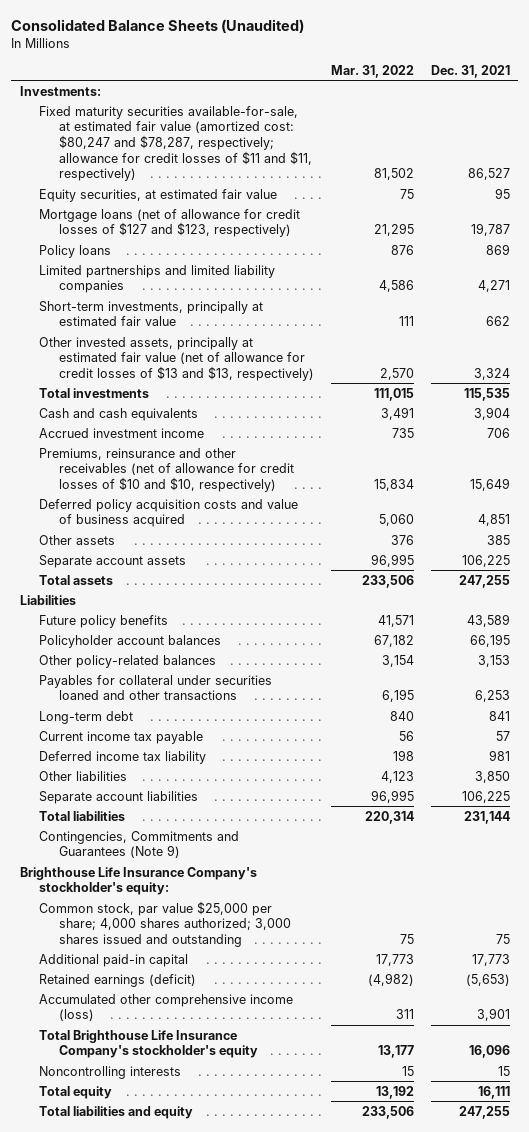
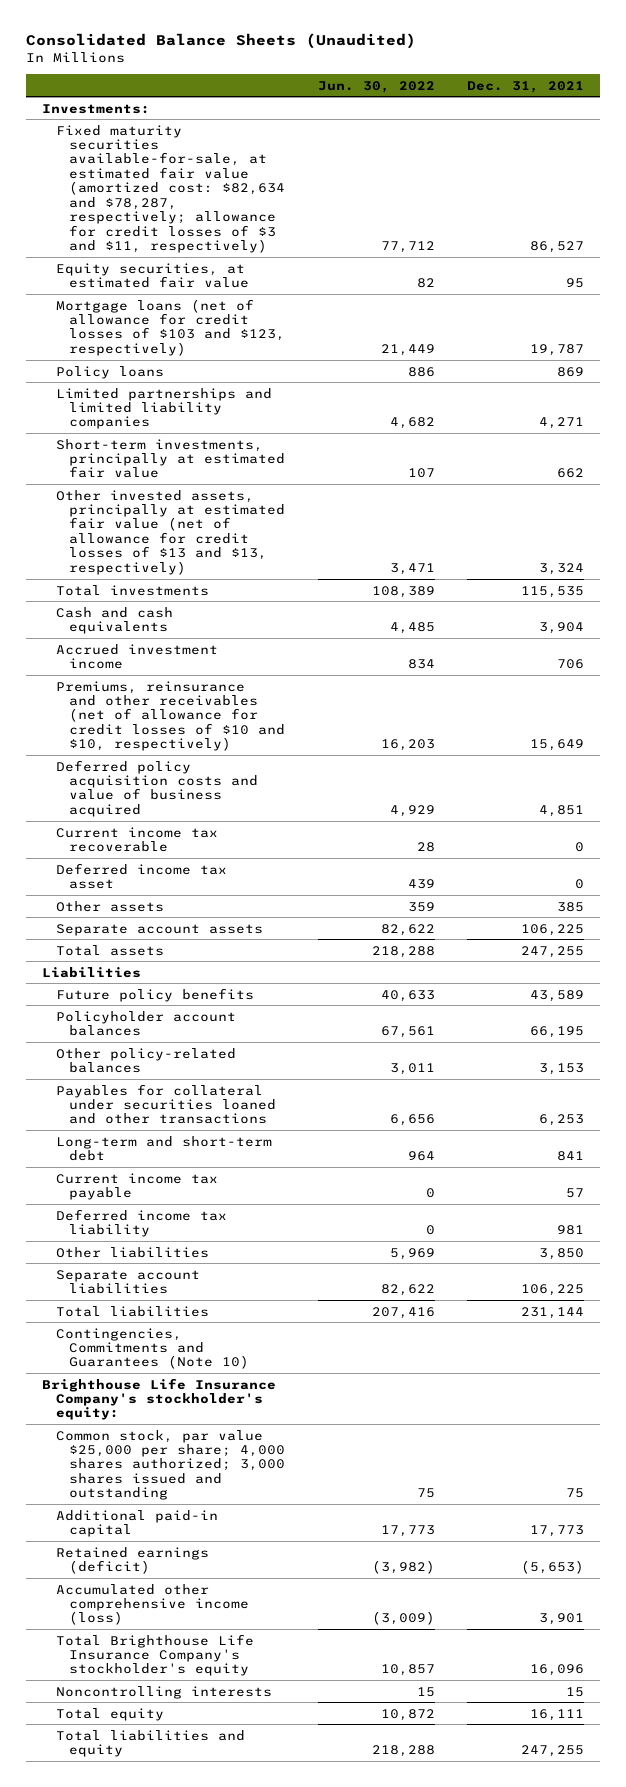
[330,64,414,78] Mar. 31, 2022 -> none
none -> [317,80,435,93] Jun. 30, 2022
[39,105,312,182] Fixed maturity securities available-for-sale, at estimated fair value (amortized cost: $80,247 and $78,287, respectively; allowance for credit losses of $11 and $11, respectively) -> [55,124,286,254] Fixed maturity securities available-for-sale, at estimated fair value (amortized cost: $82,634 and $78,287, respectively; allowance for credit losses of $3 and $11, respectively)
[39,208,301,238] Mortgage loans (net of allowance for credit losses of $127 and $123, respectively) -> [55,298,286,356] Mortgage loans (net of allowance for credit losses of $103 and $123, respectively)
none -> [55,826,218,852] Current income tax recoverable
none -> [55,862,227,889] Deferred income tax asset
[39,710,134,724] Long-term debt -> [55,1135,272,1161] Long-term and short-term debt
[39,830,240,859] Contingencies, Commitments and Guarantees (Note 9) -> [55,1327,250,1370] Contingencies, Commitments and Guarantees (Note 10)

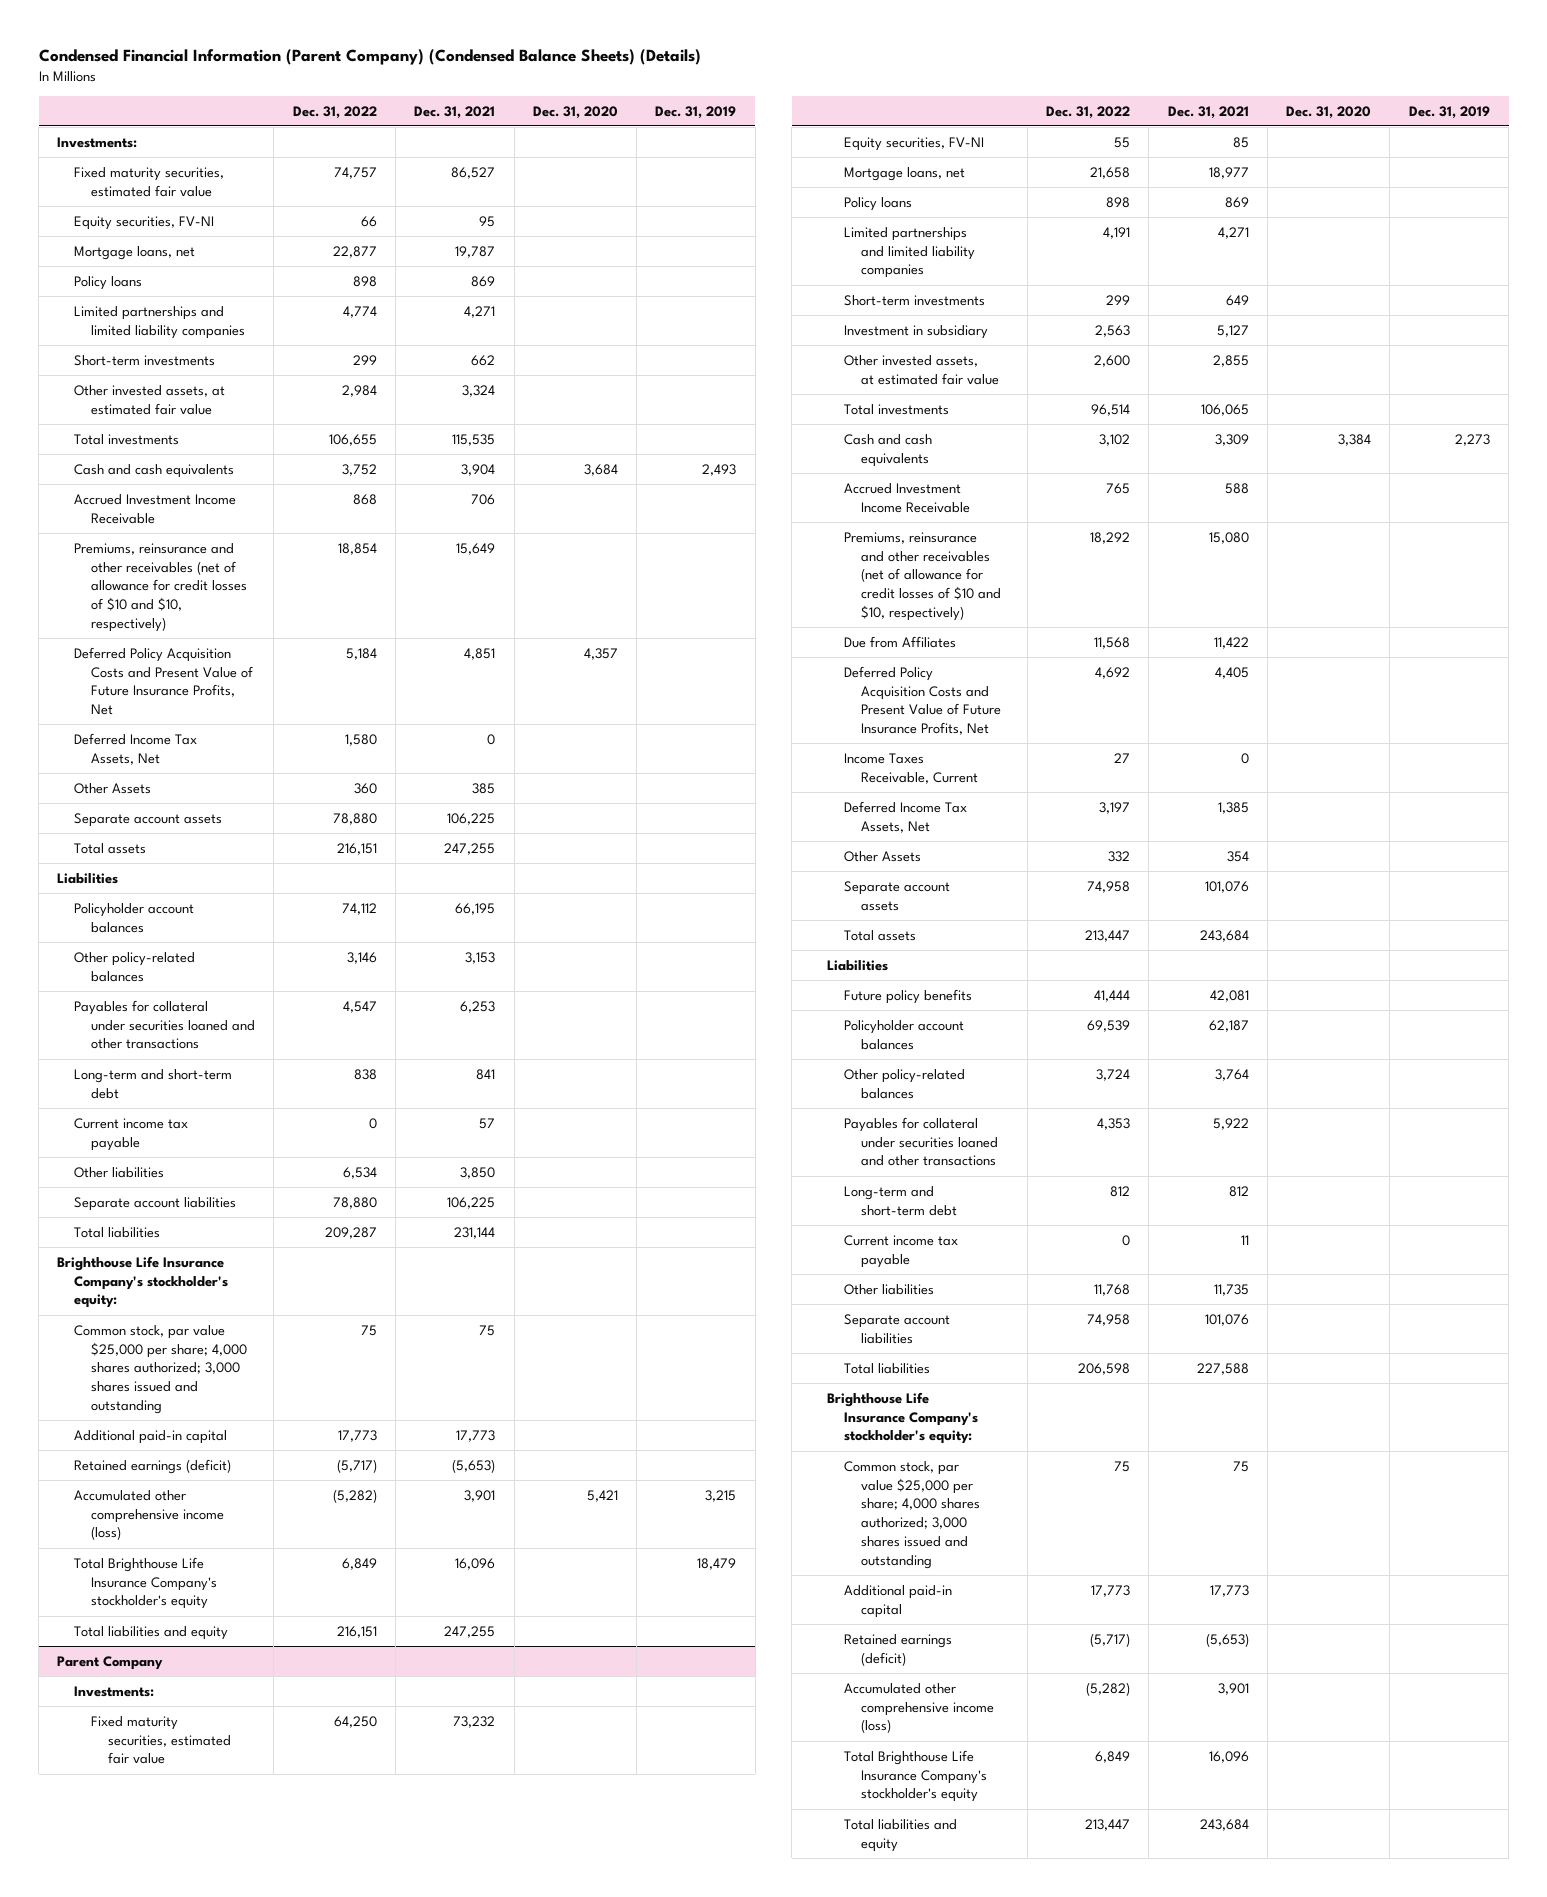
[25,33,416,50] Consolidated Balance Sheets (Unaudited) -> [38,49,701,66] Condensed Financial Information (Parent Company) (Condensed Balance Sheets) (Details)
[317,80,435,93] Jun. 30, 2022 -> none
none -> [292,105,377,119] Dec. 31, 2022
none -> [532,105,618,119] Dec. 31, 2020
none -> [655,105,737,119] Dec. 31, 2019
[55,124,286,254] Fixed maturity securities available-for-sale, at estimated fair value (amortized cost: $82,634 and $78,287, respectively; allowance for credit losses of $3 and $11, respectively) -> [74,166,225,197] Fixed maturity securities, estimated fair value
[55,262,250,288] Equity securities, at estimated fair value -> [74,215,215,230] Equity securities, FV-NI
[55,298,286,356] Mortgage loans (net of allowance for credit losses of $103 and $123, respectively) -> [74,245,196,260] Mortgage loans, net
[55,438,286,479] Short-term investments, principally at estimated fair value -> [74,354,216,366] Short-term investments
[55,489,286,575] Other invested assets, principally at estimated fair value (net of allowance for credit losses of $13 and $13, respectively) -> [74,384,226,415] Other invested assets, at estimated fair value
[55,643,218,669] Accrued investment income -> [74,493,237,524] Accrued Investment Income Receivable
[55,826,218,852] Current income tax recoverable -> none
[55,759,259,817] Deferred policy acquisition costs and value of business acquired -> [74,646,254,716] Deferred Policy Acquisition Costs and Present Value of Future Insurance Profits, Net
[55,862,227,889] Deferred income tax asset -> [74,732,198,765] Deferred Income Tax Assets, Net
[55,900,164,912] Other assets -> [74,782,152,794] Other Assets
[55,987,254,1002] Future policy benefits -> none
[55,1208,227,1237] Deferred income tax liability -> none
[55,1327,250,1370] Contingencies, Commitments and Guarantees (Note 10) -> none
[55,1685,272,1699] Noncontrolling interests -> none
[55,1707,164,1721] Total equity -> none
none -> [57,1655,164,1670] Parent Company
none -> [74,1685,155,1697] Investments:
none -> [91,1715,231,1765] Fixed maturity securities, estimated fair value
none -> [844,136,985,151] Equity securities, FV-NI
none -> [844,166,966,181] Mortgage loans, net
none -> [844,196,913,211] Policy loans
none -> [844,226,976,279] Limited partnerships and limited liability companies
none -> [844,294,986,306] Short-term investments
none -> [844,324,989,339] Investment in subsidiary
none -> [844,354,1000,385] Other invested assets, at estimated fair value
none -> [844,403,950,415] Total investments
none -> [844,433,933,467] Cash and cash equivalents
none -> [844,482,971,513] Accrued Investment Income Receivable
none -> [844,531,1002,621] Premiums, reinsurance and other receivables (net of allowance for credit losses of $10 and $10, respectively)
none -> [844,635,957,648] Due from Affiliates
none -> [844,665,1002,736] Deferred Policy Acquisition Costs and Present Value of Future Insurance Profits, Net
none -> [844,752,979,784] Income Taxes Receivable, Current
none -> [844,800,968,833] Deferred Income Tax Assets, Net
none -> [844,850,922,862] Other Assets
none -> [844,880,951,911] Separate account assets
none -> [844,929,917,941] Total assets
none -> [827,959,889,971] Liabilities
none -> [844,988,973,1004] Future policy benefits
none -> [844,1019,965,1050] Policyholder account balances
none -> [844,1068,966,1099] Other policy-related balances
none -> [844,1116,999,1167] Payables for collateral under securities loaned and other transactions
none -> [844,1185,958,1216] Long-term and short-term debt
none -> [844,1234,959,1268] Current income tax payable
none -> [844,1283,935,1295] Other liabilities
none -> [844,1313,951,1344] Separate account liabilities
none -> [844,1362,931,1374] Total liabilities
none -> [827,1391,979,1445] Brighthouse Life Insurance Company's stockholder's equity:
none -> [844,1460,981,1569] Common stock, par value $25,000 per share; 4,000 shares authorized; 3,000 shares issued and outstanding
none -> [844,1584,953,1618] Additional paid-in capital
none -> [844,1633,953,1666] Retained earnings (deficit)
none -> [844,1682,995,1734] Accumulated other comprehensive income (loss)
none -> [844,1749,988,1803] Total Brighthouse Life Insurance Company's stockholder's equity
none -> [844,1818,958,1852] Total liabilities and equity

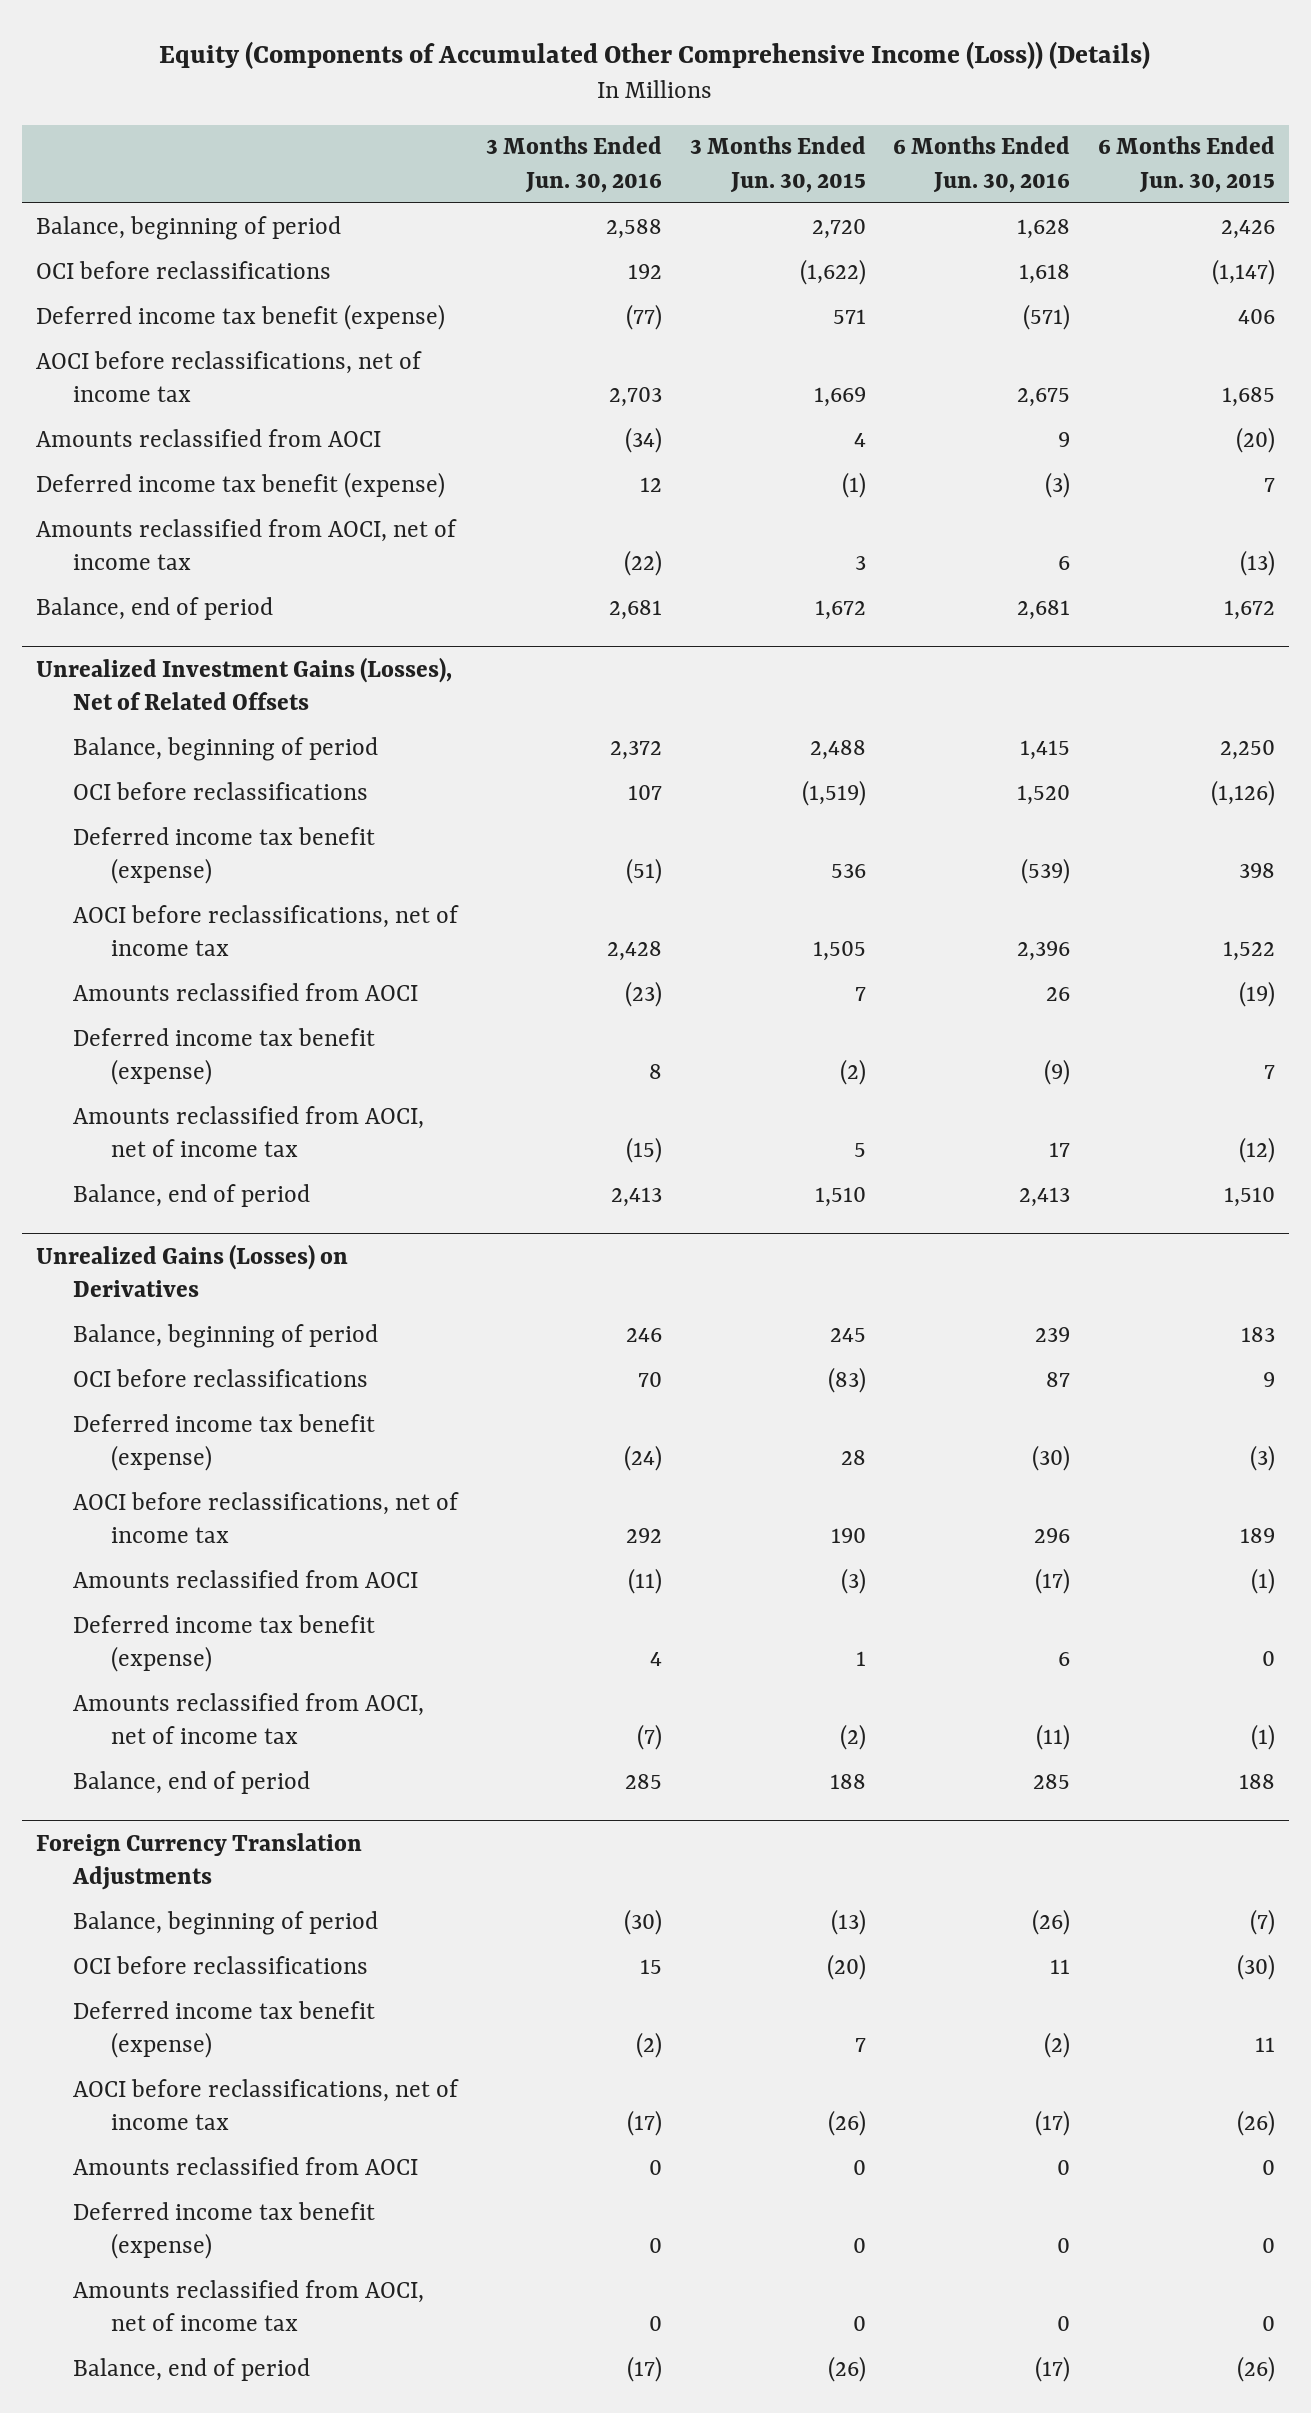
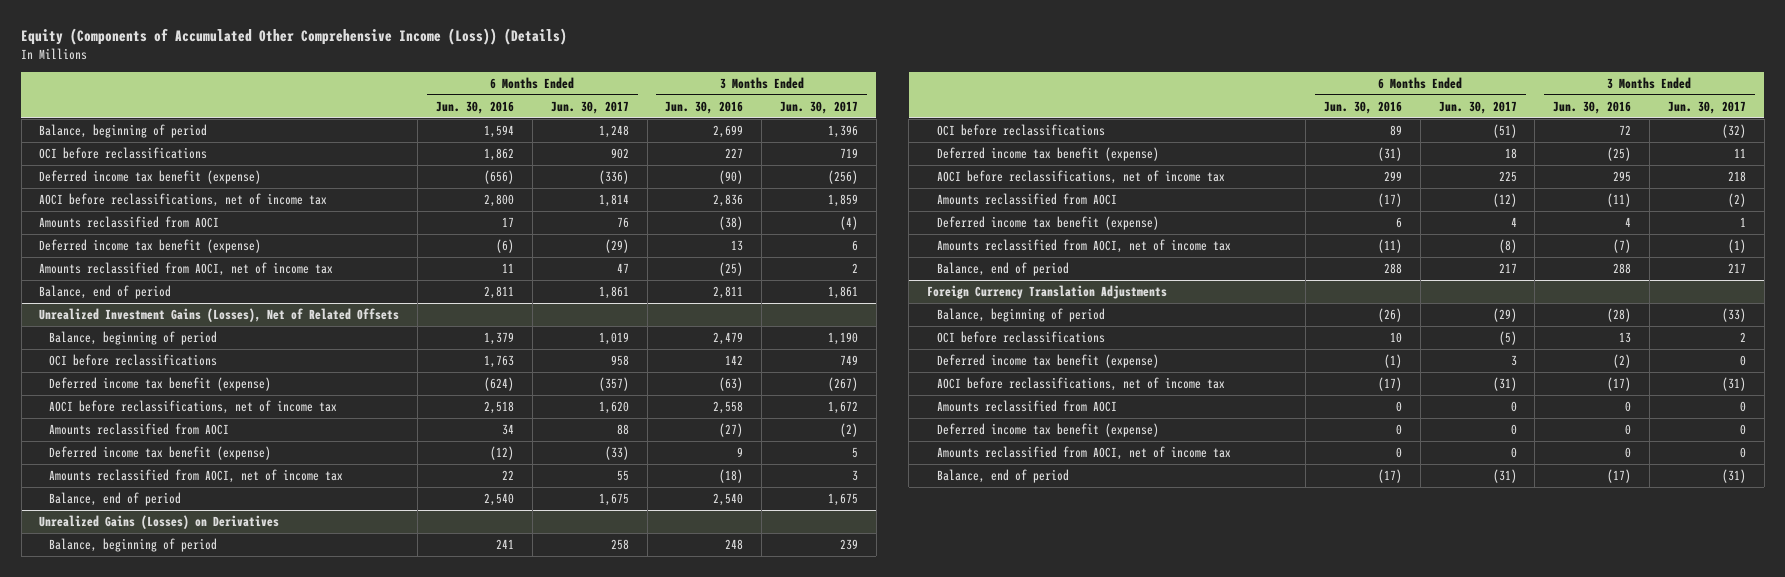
[689,136,866,194] 3 Months Ended Jun. 30, 2015 -> none
[1098,136,1276,194] 6 Months Ended Jun. 30, 2015 -> none
none -> [550,100,629,114] Jun. 30, 2017
none -> [780,100,859,114] Jun. 30, 2017
[605,218,662,239] 2,588 -> [713,125,744,139] 2,699
[1017,218,1071,239] 1,628 -> [484,125,515,139] 1,594
[627,263,662,279] 192 -> [725,148,744,159] 227
[1019,263,1071,284] 1,618 -> [484,148,515,162] 1,862
[625,303,662,330] (77) -> [719,170,744,185] (90)
[1023,303,1071,330] (571) -> [484,170,515,185] (656)
[608,387,662,408] 2,703 -> [713,194,744,208] 2,836
[1017,388,1071,408] 2,675 -> [484,194,515,208] 2,800
[624,426,662,453] (34) -> [719,216,744,231] (38)
[1058,431,1071,447] 9 -> [502,217,515,228] 17
[639,476,662,492] 12 -> [731,240,744,252] 13
[1045,471,1071,498] (3) -> [496,239,515,254] (6)
[623,550,662,577] (22) -> [719,262,744,277] (25)
[1058,556,1071,571] 6 -> [502,263,515,274] 11
[608,599,662,620] 2,681 -> [713,286,744,300] 2,811
[1017,599,1071,620] 2,681 -> [484,286,515,300] 2,811
[609,740,662,760] 2,372 -> [713,332,744,346] 2,479
[1020,739,1071,760] 1,415 -> [484,332,515,346] 1,379
[627,784,662,800] 107 -> [725,355,744,366] 142
[1017,784,1071,805] 1,520 -> [484,355,515,369] 1,763
[625,858,662,885] (51) -> [719,377,744,392] (63)
[1021,858,1071,885] (539) -> [484,377,515,392] (624)
[606,941,662,962] 2,428 -> [713,401,744,415] 2,558
[1017,941,1071,962] 2,396 -> [484,401,515,415] 2,518
[624,980,662,1007] (23) -> [719,423,744,438] (27)
[1046,986,1071,1001] 26 -> [502,424,515,436] 34
[648,1064,662,1080] 8 -> [737,447,744,458] 9
[1044,1059,1071,1086] (9) -> [490,446,515,461] (12)
[625,1137,662,1164] (15) -> [719,469,744,484] (18)
[1049,1142,1071,1158] 17 -> [502,470,515,481] 22
[610,1186,662,1207] 2,413 -> [713,493,744,507] 2,540
[1019,1186,1071,1207] 2,413 -> [484,493,515,507] 2,540
[625,1327,662,1342] 246 -> [725,539,744,551] 248
[1035,1326,1071,1342] 239 -> [496,539,515,550] 241
[637,1371,662,1387] 70 -> [1619,125,1632,136] 72
[1046,1371,1071,1387] 87 -> [1389,125,1402,137] 89
[623,1445,662,1472] (24) -> [1607,147,1632,162] (25)
[1032,1445,1071,1472] (30) -> [1377,147,1402,162] (31)
[625,1528,662,1544] 292 -> [1613,171,1632,183] 295
[1034,1528,1071,1544] 296 -> [1383,171,1402,182] 299
[624,1773,662,1789] 285 -> [1613,263,1632,275] 288
[1033,1773,1071,1789] 285 -> [1383,263,1402,275] 288
[623,1908,662,1935] (30) -> [1607,308,1632,323] (28)
[639,1958,662,1974] 15 -> [1619,332,1632,344] 13
[1050,1958,1071,1974] 11 -> [1389,332,1402,344] 10
[1044,2032,1071,2059] (2) -> [1383,354,1402,369] (1)

